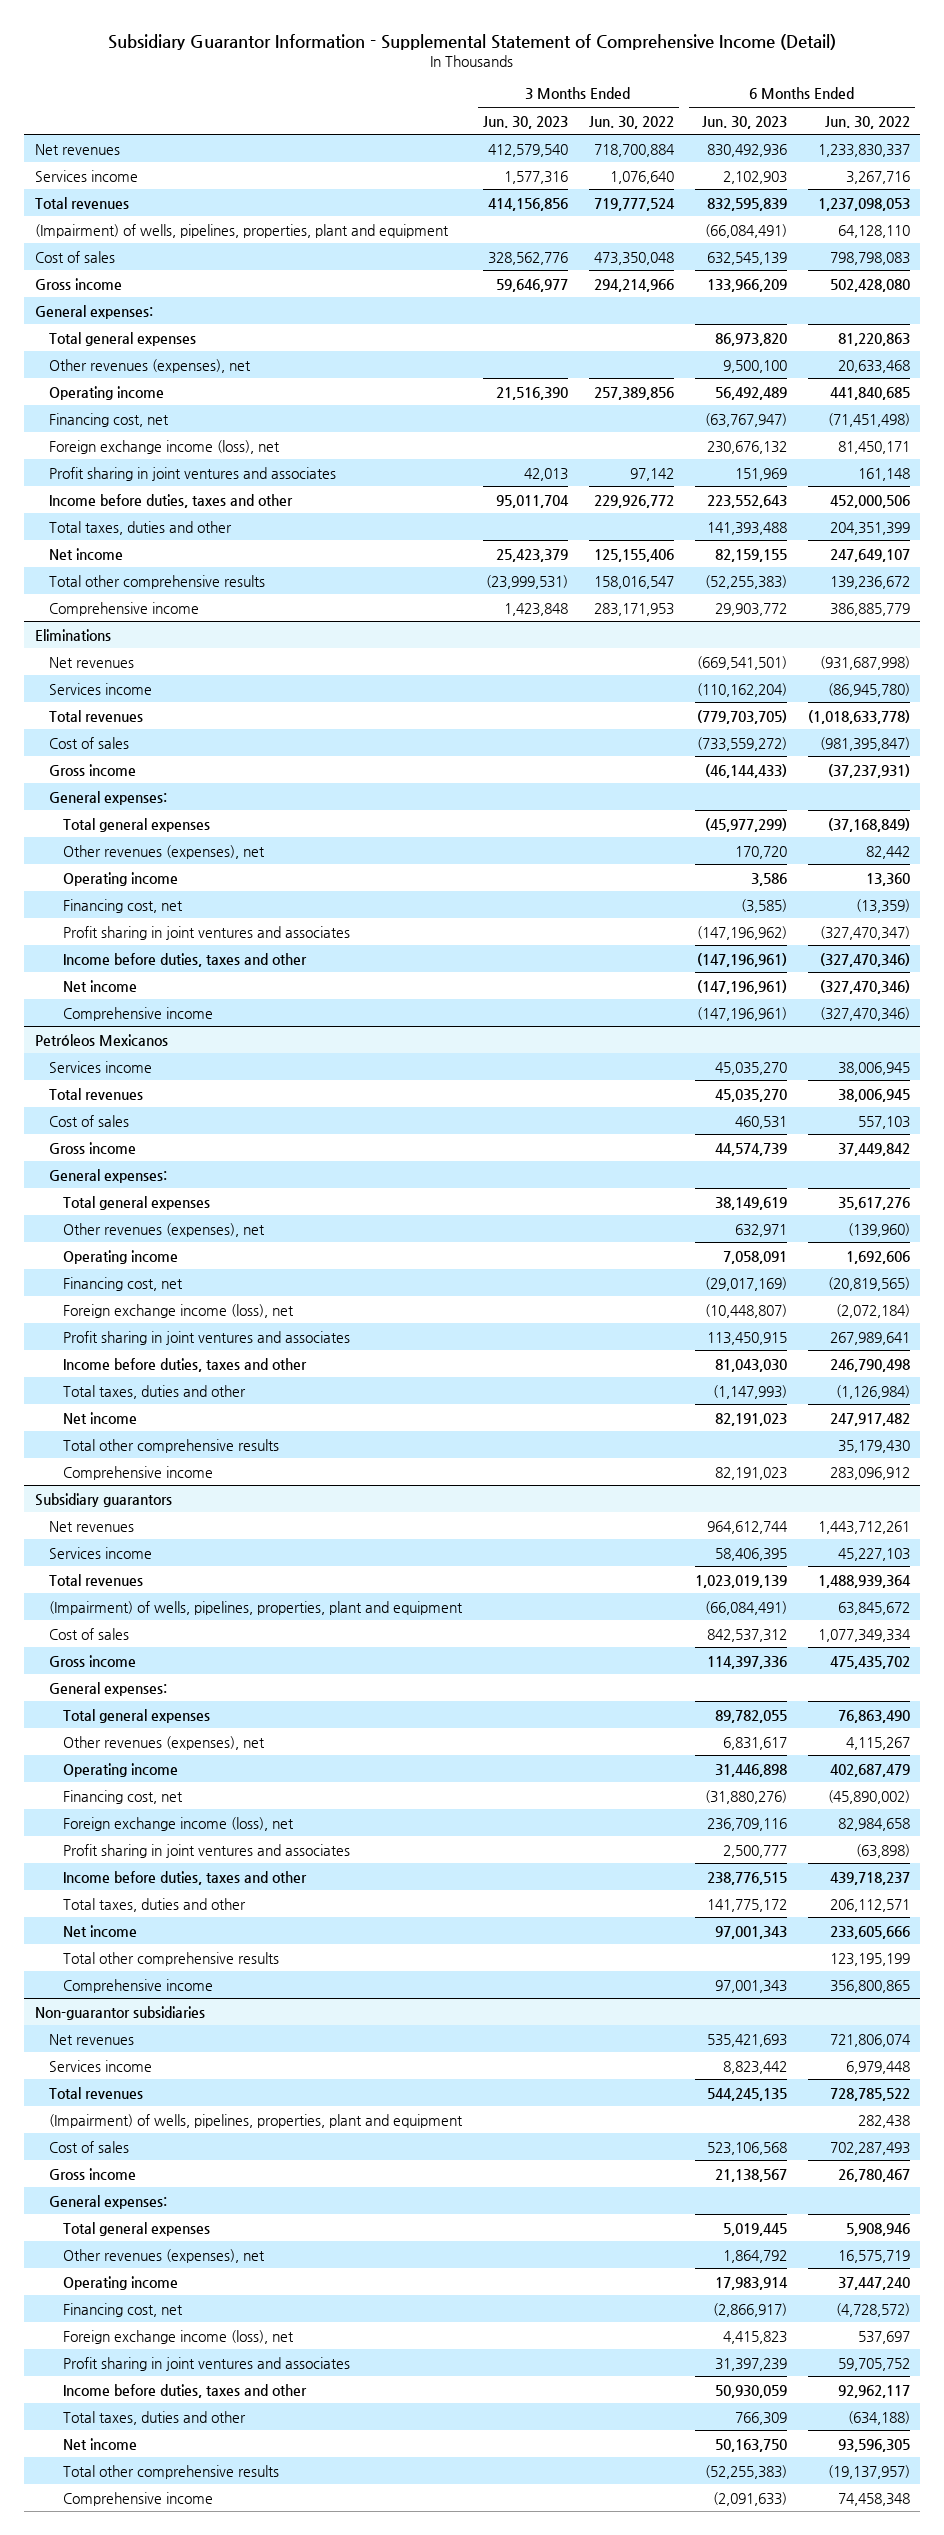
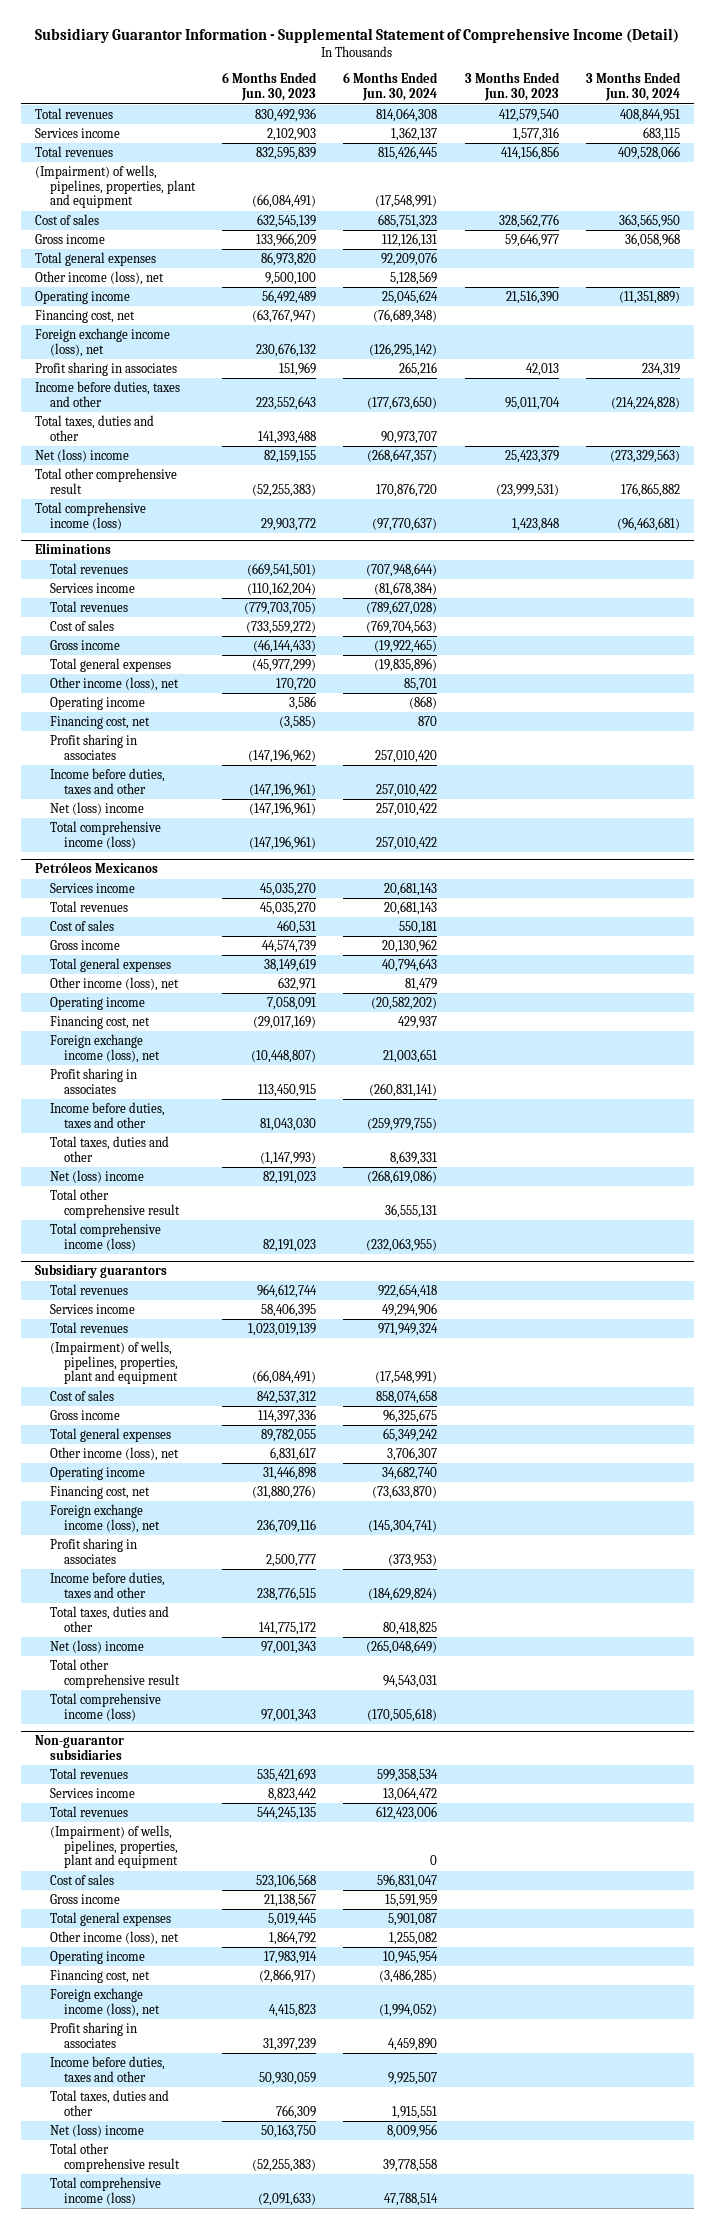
[588,115,674,129] Jun. 30, 2022 -> none
[824,115,910,129] Jun. 30, 2022 -> none
none -> [343,72,439,102] 6 Months Ended Jun. 30, 2024
none -> [586,72,682,102] 3 Months Ended Jun. 30, 2024
[34,143,120,155] Net revenues -> [34,107,113,119] Total revenues
[34,304,153,319] General expenses: -> none
[49,358,252,373] Other revenues (expenses), net -> [34,270,164,285] Other income (loss), net
[49,466,337,481] Profit sharing in joint ventures and associates -> [34,361,177,376] Profit sharing in associates
[49,547,124,560] Net income -> [34,448,129,462] Net (loss) income
[49,574,266,589] Total other comprehensive results -> [34,467,177,494] Total other comprehensive result
[49,601,200,616] Comprehensive income -> [34,501,146,530] Total comprehensive income (loss)
[49,656,135,668] Net revenues -> [49,562,128,574] Total revenues
[49,790,168,805] General expenses: -> none
[63,844,266,859] Other revenues (expenses), net -> [49,676,179,691] Other income (loss), net
[63,925,351,940] Profit sharing in joint ventures and associates -> [49,733,137,760] Profit sharing in associates
[63,979,138,992] Net income -> [49,801,144,815] Net (loss) income
[63,1006,214,1021] Comprehensive income -> [49,820,161,849] Total comprehensive income (loss)
[49,1168,168,1183] General expenses: -> none
[63,1222,266,1237] Other revenues (expenses), net -> [49,976,179,991] Other income (loss), net
[63,1330,351,1345] Profit sharing in joint ventures and associates -> [49,1067,137,1094] Profit sharing in associates
[63,1411,138,1424] Net income -> [49,1169,144,1183] Net (loss) income
[63,1438,280,1453] Total other comprehensive results -> [49,1188,181,1218] Total other comprehensive result
[63,1465,214,1480] Comprehensive income -> [49,1222,161,1251] Total comprehensive income (loss)
[49,1520,135,1532] Net revenues -> [49,1283,128,1295] Total revenues
[49,1681,168,1696] General expenses: -> none
[63,1735,266,1750] Other revenues (expenses), net -> [49,1446,179,1461] Other income (loss), net
[63,1843,351,1858] Profit sharing in joint ventures and associates -> [49,1537,137,1564] Profit sharing in associates
[63,1924,138,1937] Net income -> [49,1639,144,1653] Net (loss) income
[63,1951,280,1966] Total other comprehensive results -> [49,1658,181,1688] Total other comprehensive result
[63,1978,214,1993] Comprehensive income -> [49,1692,161,1721] Total comprehensive income (loss)
[49,2033,135,2045] Net revenues -> [49,1767,128,1779] Total revenues
[49,2194,168,2209] General expenses: -> none
[63,2248,266,2263] Other revenues (expenses), net -> [49,1930,179,1945] Other income (loss), net
[63,2356,351,2371] Profit sharing in joint ventures and associates -> [49,2021,137,2048] Profit sharing in associates
[63,2437,138,2450] Net income -> [49,2123,144,2137] Net (loss) income
[63,2464,280,2479] Total other comprehensive results -> [49,2142,181,2172] Total other comprehensive result
[63,2491,214,2506] Comprehensive income -> [49,2176,161,2205] Total comprehensive income (loss)

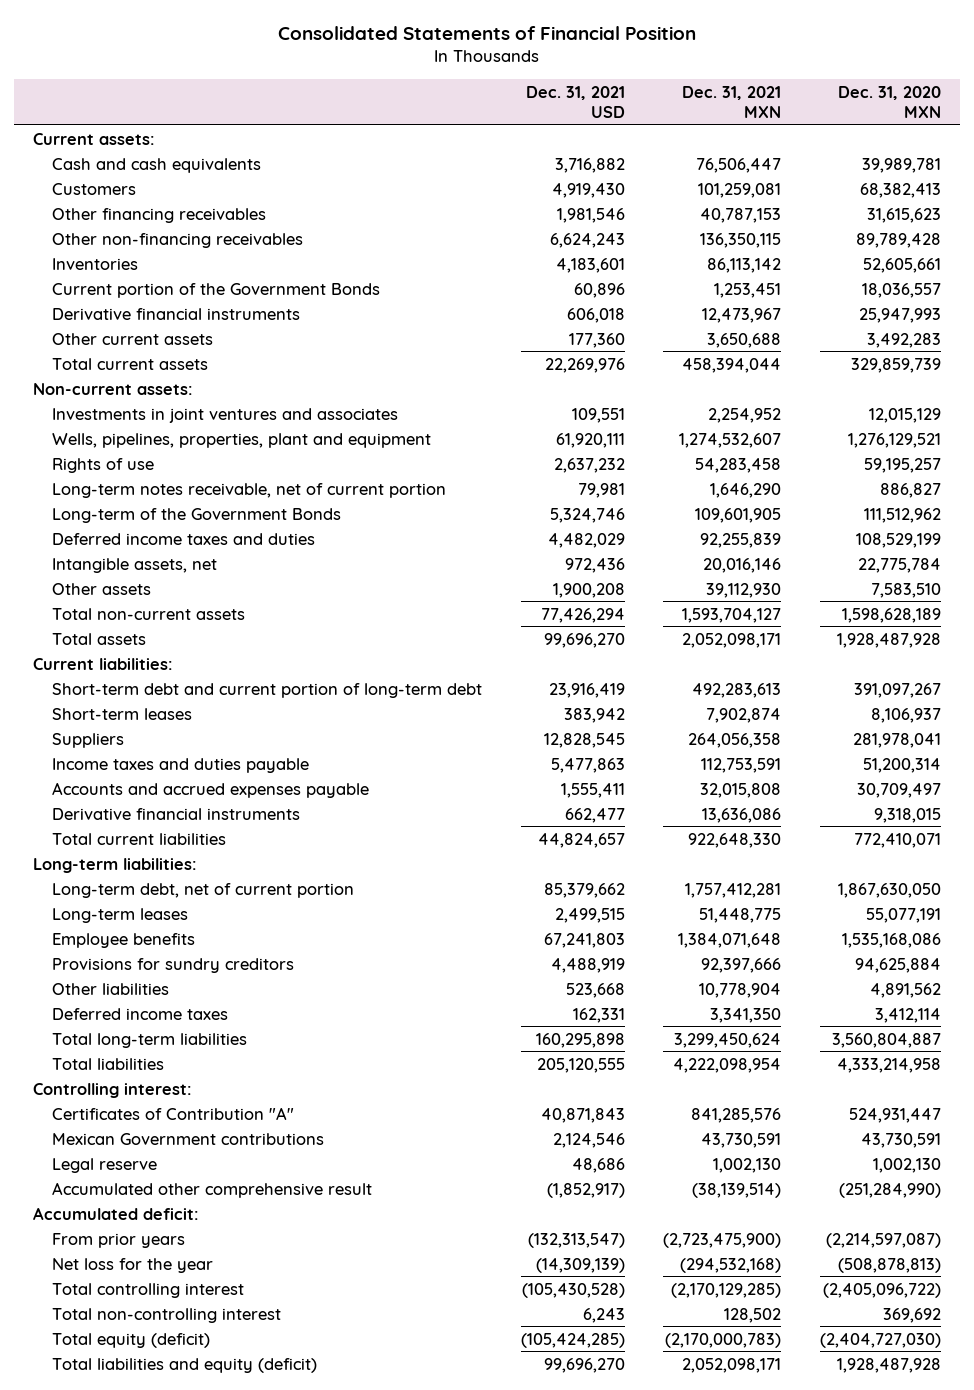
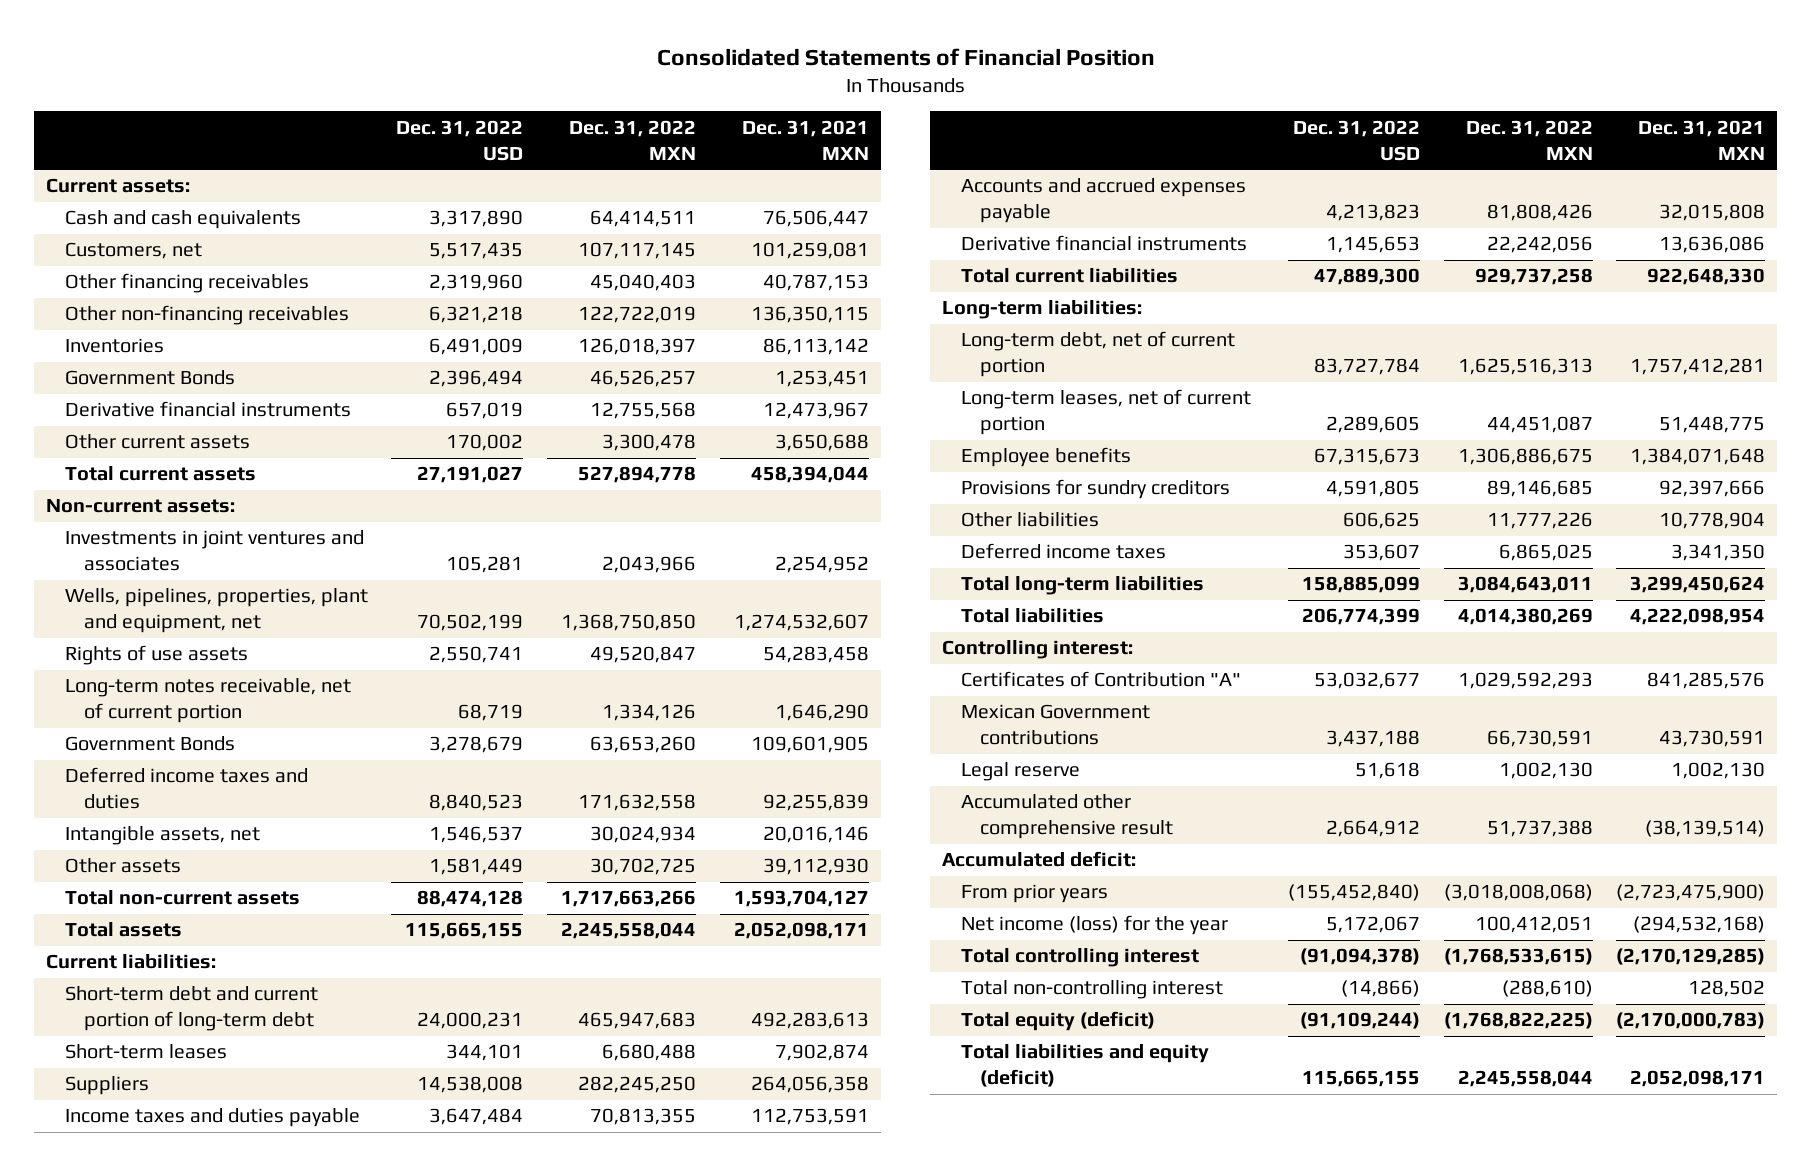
[525,85,625,118] Dec. 31, 2021 USD -> none
[837,85,941,118] Dec. 31, 2020 MXN -> none
none -> [396,119,524,161] Dec. 31, 2022 USD
none -> [569,119,697,160] Dec. 31, 2022 MXN
[52,182,137,195] Customers -> [64,242,202,260] Customers, net
[52,282,381,298] Current portion of the Government Bonds -> [64,370,235,386] Government Bonds
[52,432,432,448] Wells, pipelines, properties, plant and equipment -> [64,588,368,634] Wells, pipelines, properties, plant and equipment, net
[52,457,155,473] Rights of use -> [64,645,248,666] Rights of use assets
[52,507,342,523] Long-term of the Government Bonds -> [64,736,235,752] Government Bonds
[52,907,189,923] Long-term leases -> [961,389,1252,436] Long-term leases, net of current portion
[52,1257,214,1273] Net loss for the year -> [961,915,1229,936] Net income (loss) for the year

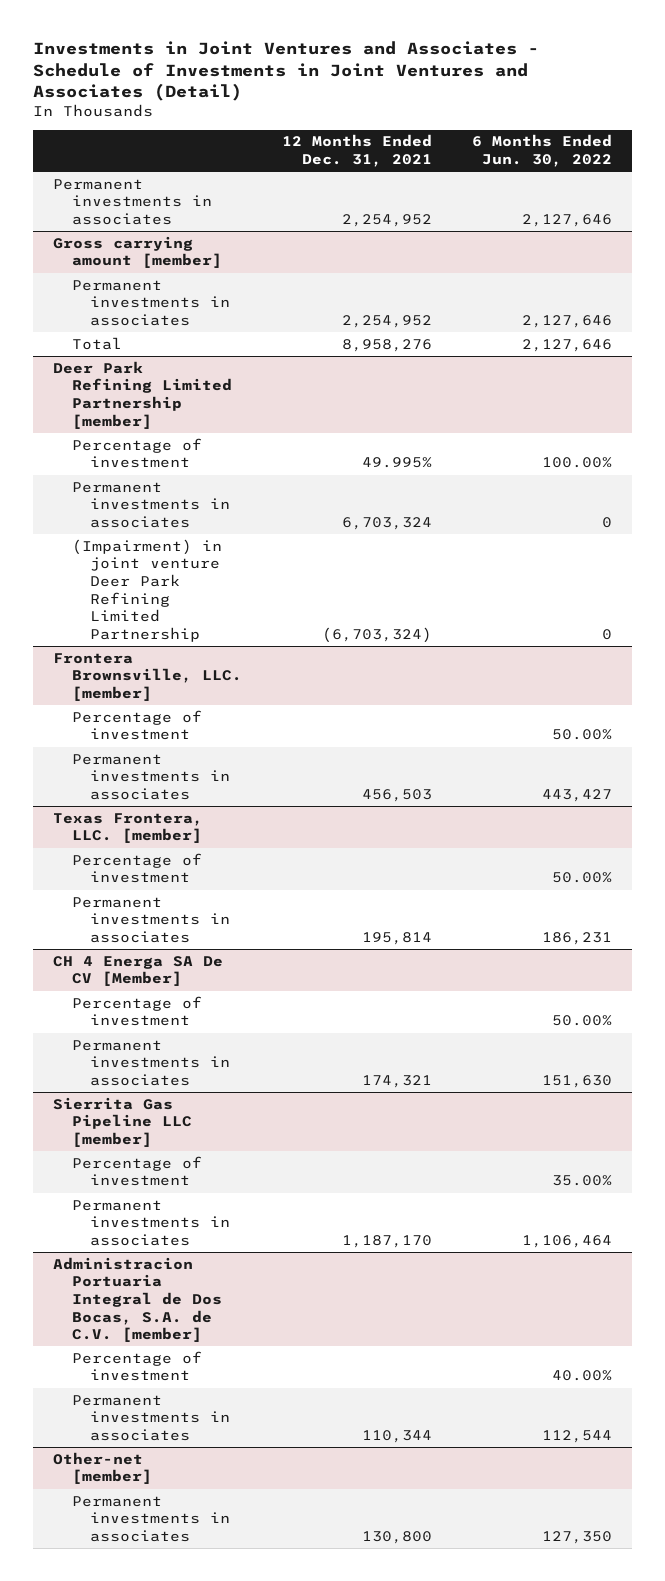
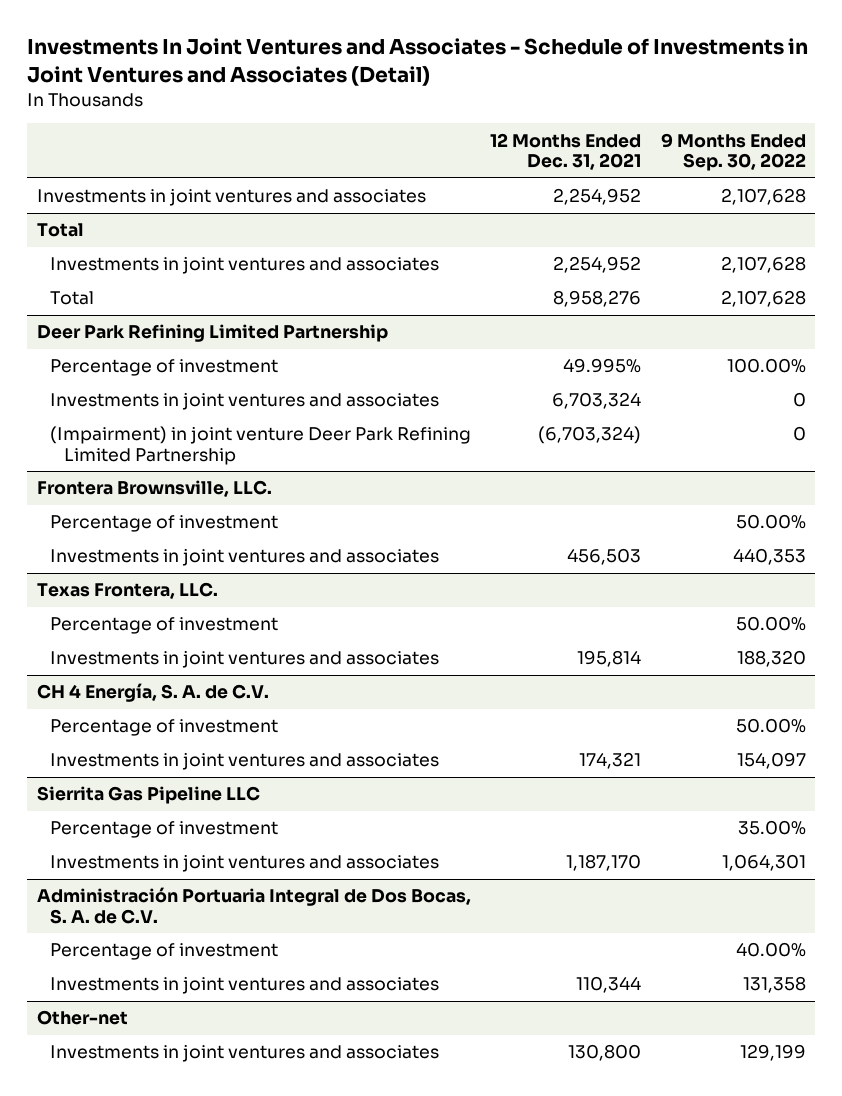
[32,41,539,102] Investments in Joint Ventures and Associates - Schedule of Investments in Joint Ventures and Associates (Detail) -> [27,38,809,86] Investments In Joint Ventures and Associates - Schedule of Investments in Joint Ventures and Associates (Detail)
[472,134,613,167] 6 Months Ended Jun. 30, 2022 -> none
none -> [660,132,806,172] 9 Months Ended Sep. 30, 2022
[52,178,212,225] Permanent investments in associates -> [36,188,426,207] Investments in joint ventures and associates
[52,235,222,269] Gross carrying amount [member] -> [36,223,84,238] Total
[71,279,231,326] Permanent investments in associates -> [50,256,440,275] Investments in joint ventures and associates
[52,360,232,429] Deer Park Refining Limited Partnership [member] -> [36,324,388,343] Deer Park Refining Limited Partnership
[71,481,231,528] Permanent investments in associates -> [50,392,440,411] Investments in joint ventures and associates
[52,652,242,701] Frontera Brownsville, LLC. [member] -> [36,480,272,498] Frontera Brownsville, LLC.
[71,753,231,800] Permanent investments in associates -> [50,548,440,567] Investments in joint ventures and associates
[52,812,203,844] Texas Frontera, LLC. [member] -> [36,582,218,600] Texas Frontera, LLC.
[71,896,231,943] Permanent investments in associates -> [50,650,440,669] Investments in joint ventures and associates
[52,955,223,987] CH 4 Energa SA De CV [Member] -> [36,683,269,703] CH 4 Energía, S. A. de C.V.
[71,1039,231,1086] Permanent investments in associates -> [50,752,440,771] Investments in joint ventures and associates
[52,1096,192,1147] Sierrita Gas Pipeline LLC [member] -> [36,786,260,805] Sierrita Gas Pipeline LLC
[71,1199,231,1246] Permanent investments in associates -> [50,854,440,873] Investments in joint ventures and associates
[52,1256,222,1343] Administracion Portuaria Integral de Dos Bocas, S.A. de C.V. [member] -> [36,887,471,924] Administración Portuaria Integral de Dos Bocas, S. A. de C.V.
[71,1394,231,1441] Permanent investments in associates -> [50,976,440,995] Investments in joint ventures and associates
[52,1451,152,1485] Other-net [member] -> [36,1010,128,1026] Other-net
[71,1495,231,1542] Permanent investments in associates -> [50,1044,440,1063] Investments in joint ventures and associates

